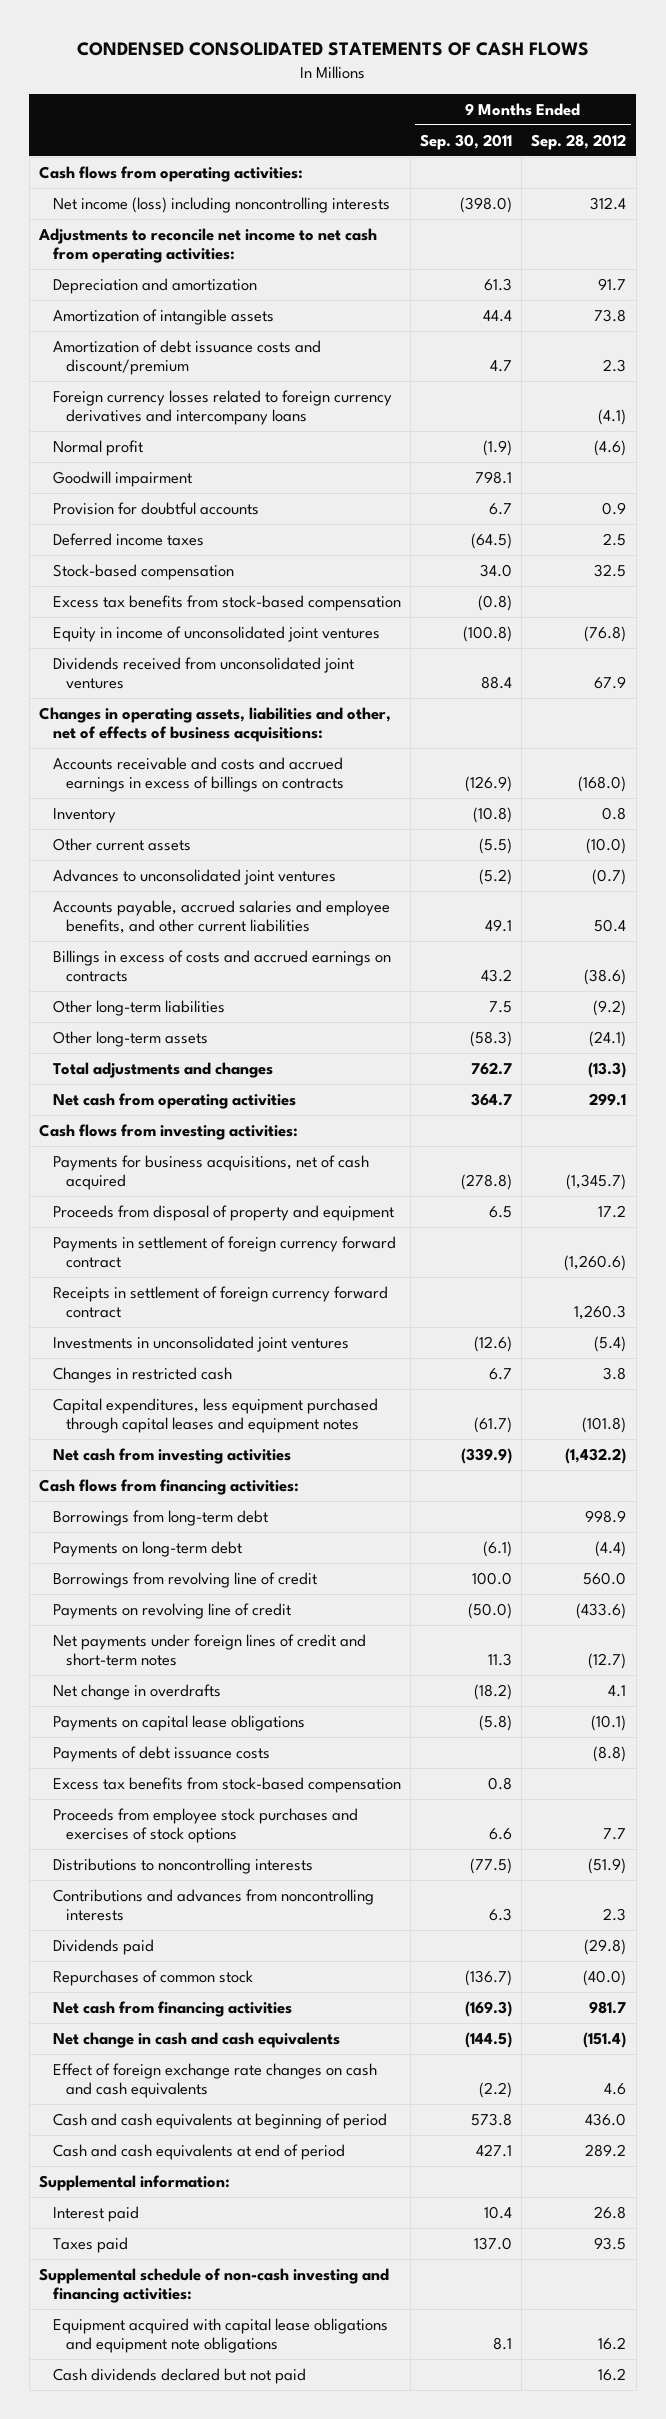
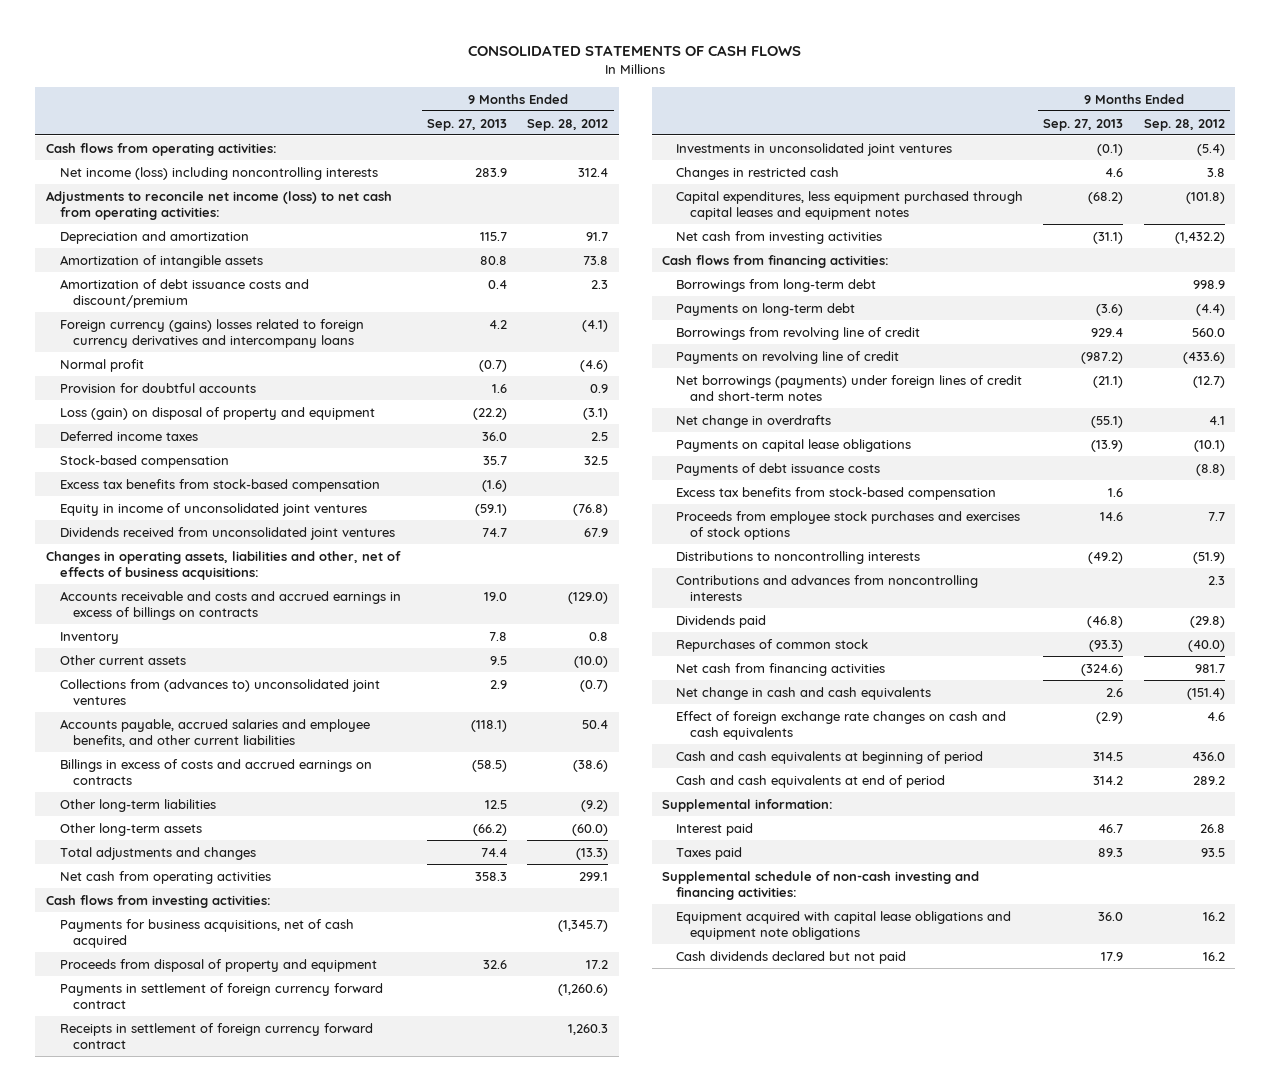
[76,42,589,57] CONDENSED CONSOLIDATED STATEMENTS OF CASH FLOWS -> [468,44,802,56] CONSOLIDATED STATEMENTS OF CASH FLOWS
[420,133,513,150] Sep. 30, 2011 -> none
none -> [427,118,508,131] Sep. 27, 2013
[38,227,378,264] Adjustments to reconcile net income to net cash from operating activities: -> [45,190,392,221] Adjustments to reconcile net income (loss) to net cash from operating activities:
[52,389,392,426] Foreign currency losses related to foreign currency derivatives and intercompany loans -> [59,318,364,349] Foreign currency (gains) losses related to foreign currency derivatives and intercompany loans
[52,470,192,487] Goodwill impairment -> none
none -> [59,406,375,420] Loss (gain) on disposal of property and equipment
[578,776,627,793] (168.0) -> [568,591,609,604] (129.0)
[52,868,336,885] Advances to unconsolidated joint ventures -> [59,678,380,706] Collections from (advances to) unconsolidated joint ventures
[589,1030,627,1047] (24.1) -> [572,823,609,836] (60.0)
[52,1633,366,1667] Net payments under foreign lines of credit and short-term notes -> [675,374,1022,402] Net borrowings (payments) under foreign lines of credit and short-term notes

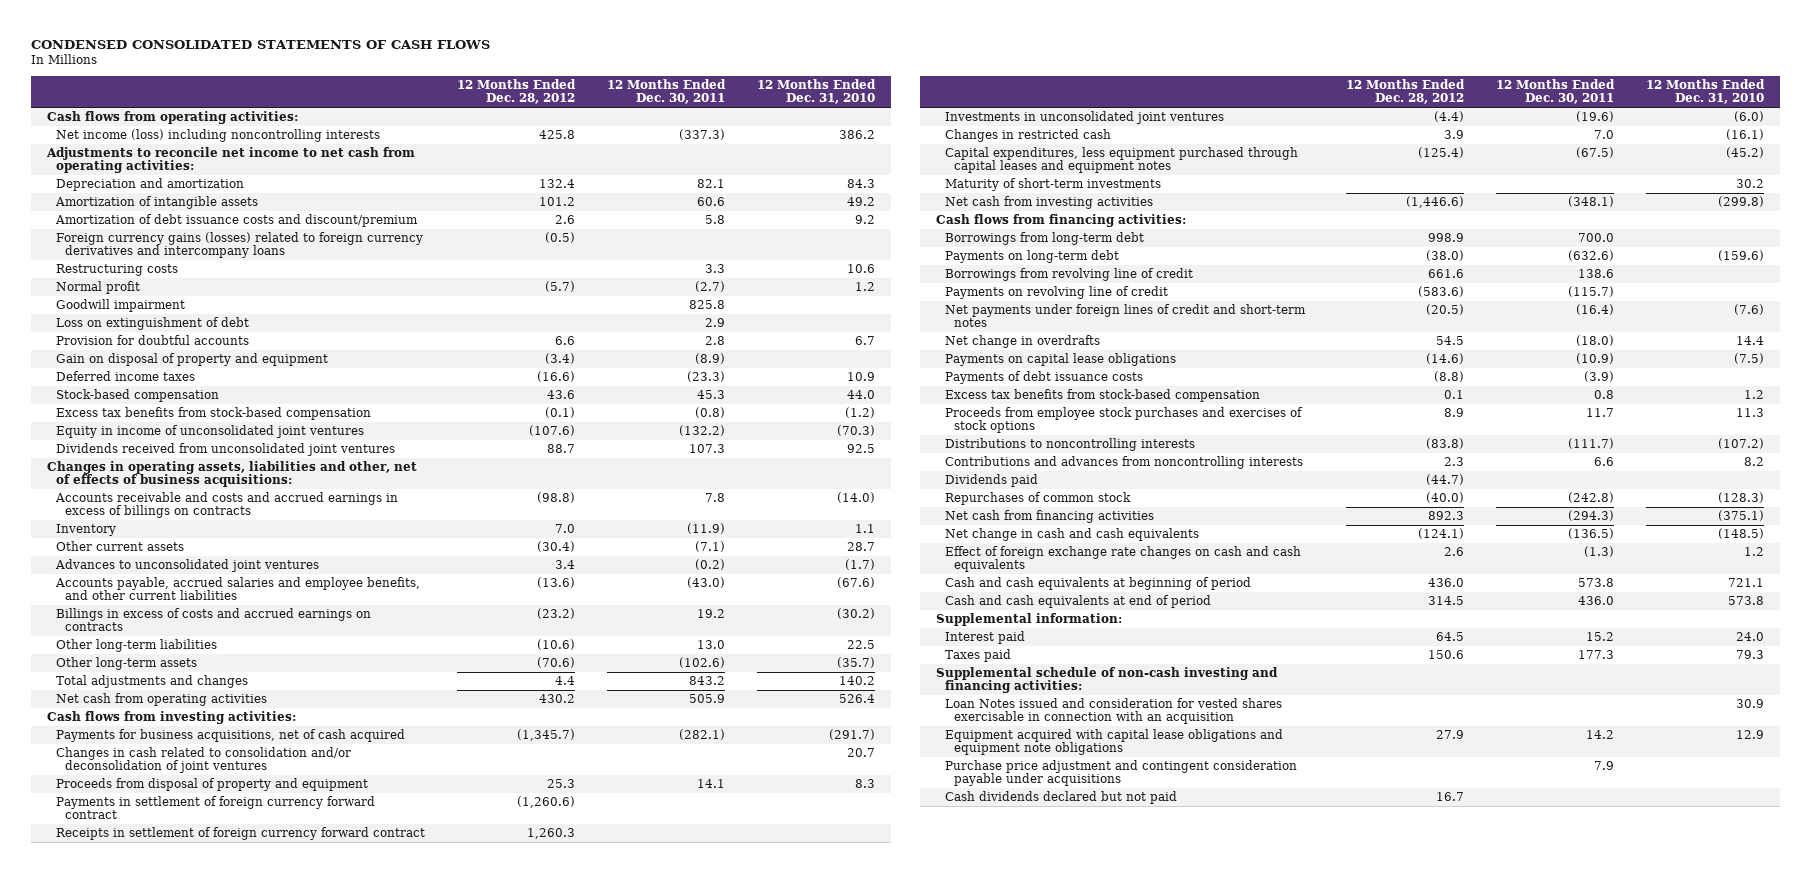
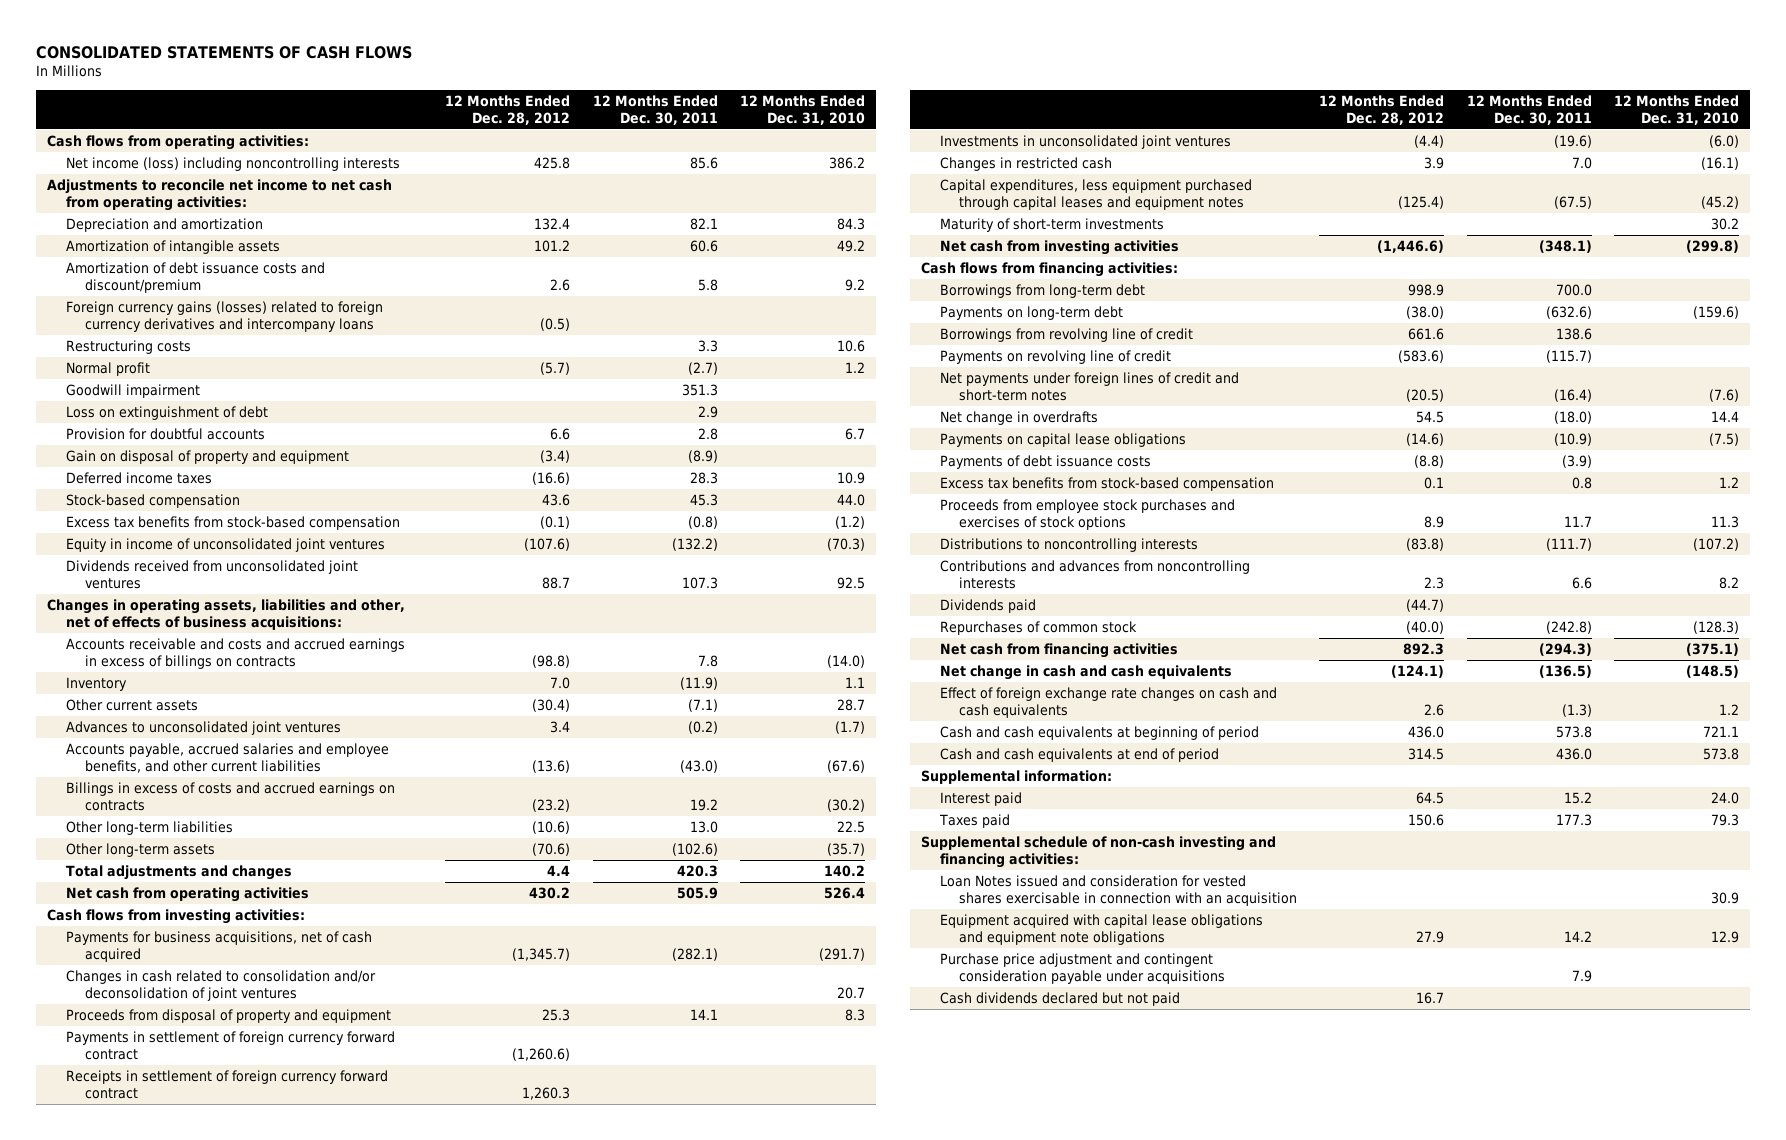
[31,39,491,49] CONDENSED CONSOLIDATED STATEMENTS OF CASH FLOWS -> [36,45,413,59] CONSOLIDATED STATEMENTS OF CASH FLOWS
[679,129,726,141] (337.3) -> [689,157,718,170] 85.6
[689,300,726,310] 825.8 -> [681,384,718,397] 351.3
[687,371,726,383] (23.3) -> [689,472,718,485] 28.3
[689,676,726,686] 843.2 -> [676,865,718,878] 420.3

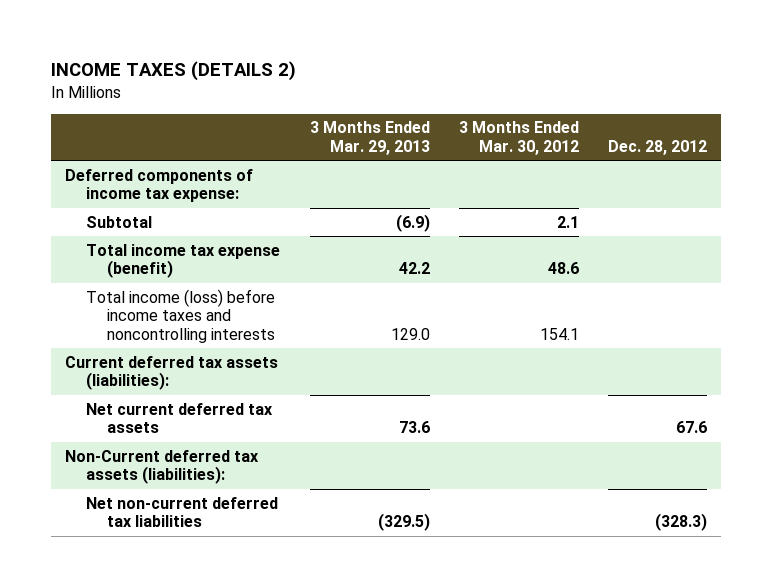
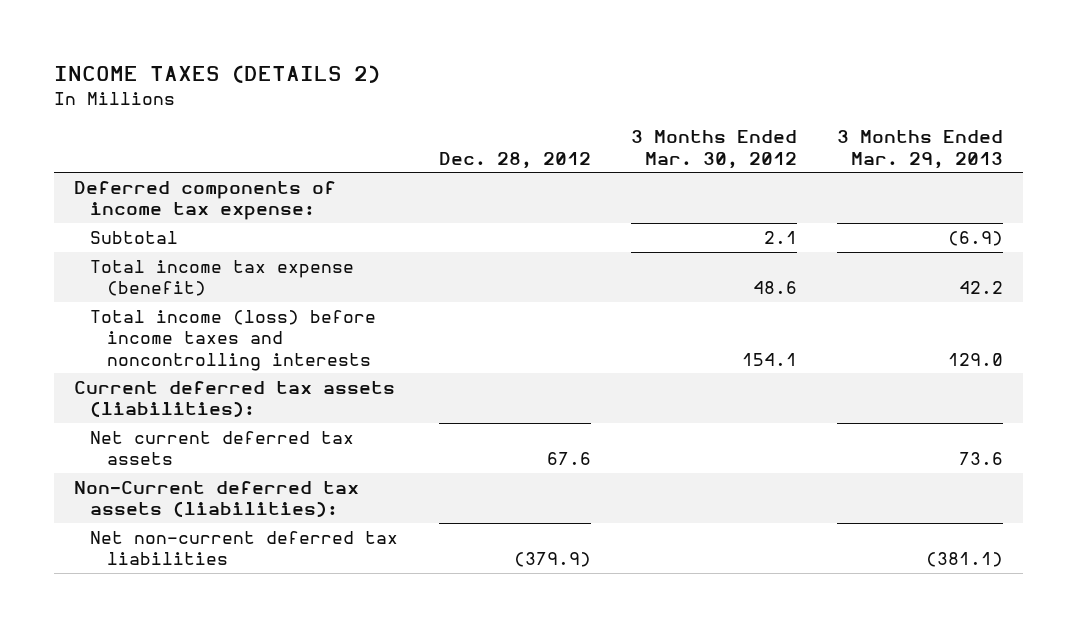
[377,513,430,532] (329.5) -> [926,552,1004,568] (381.1)
[654,513,707,532] (328.3) -> [513,552,591,568] (379.9)

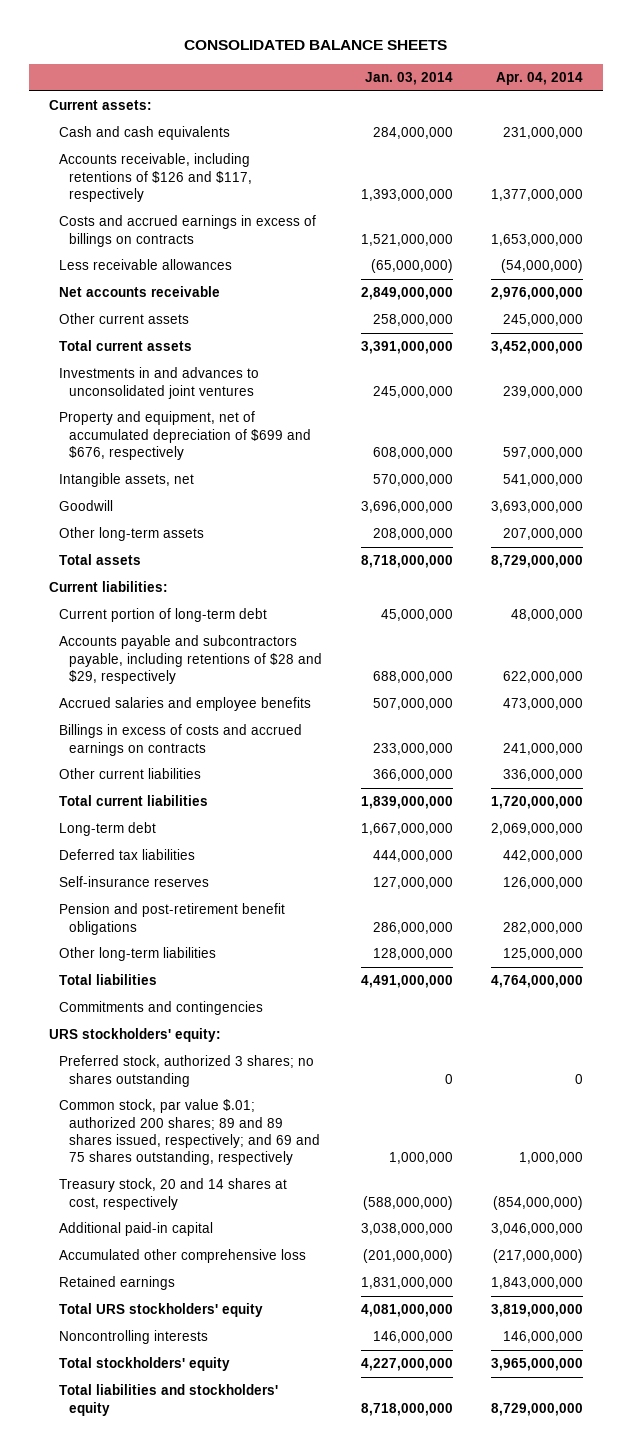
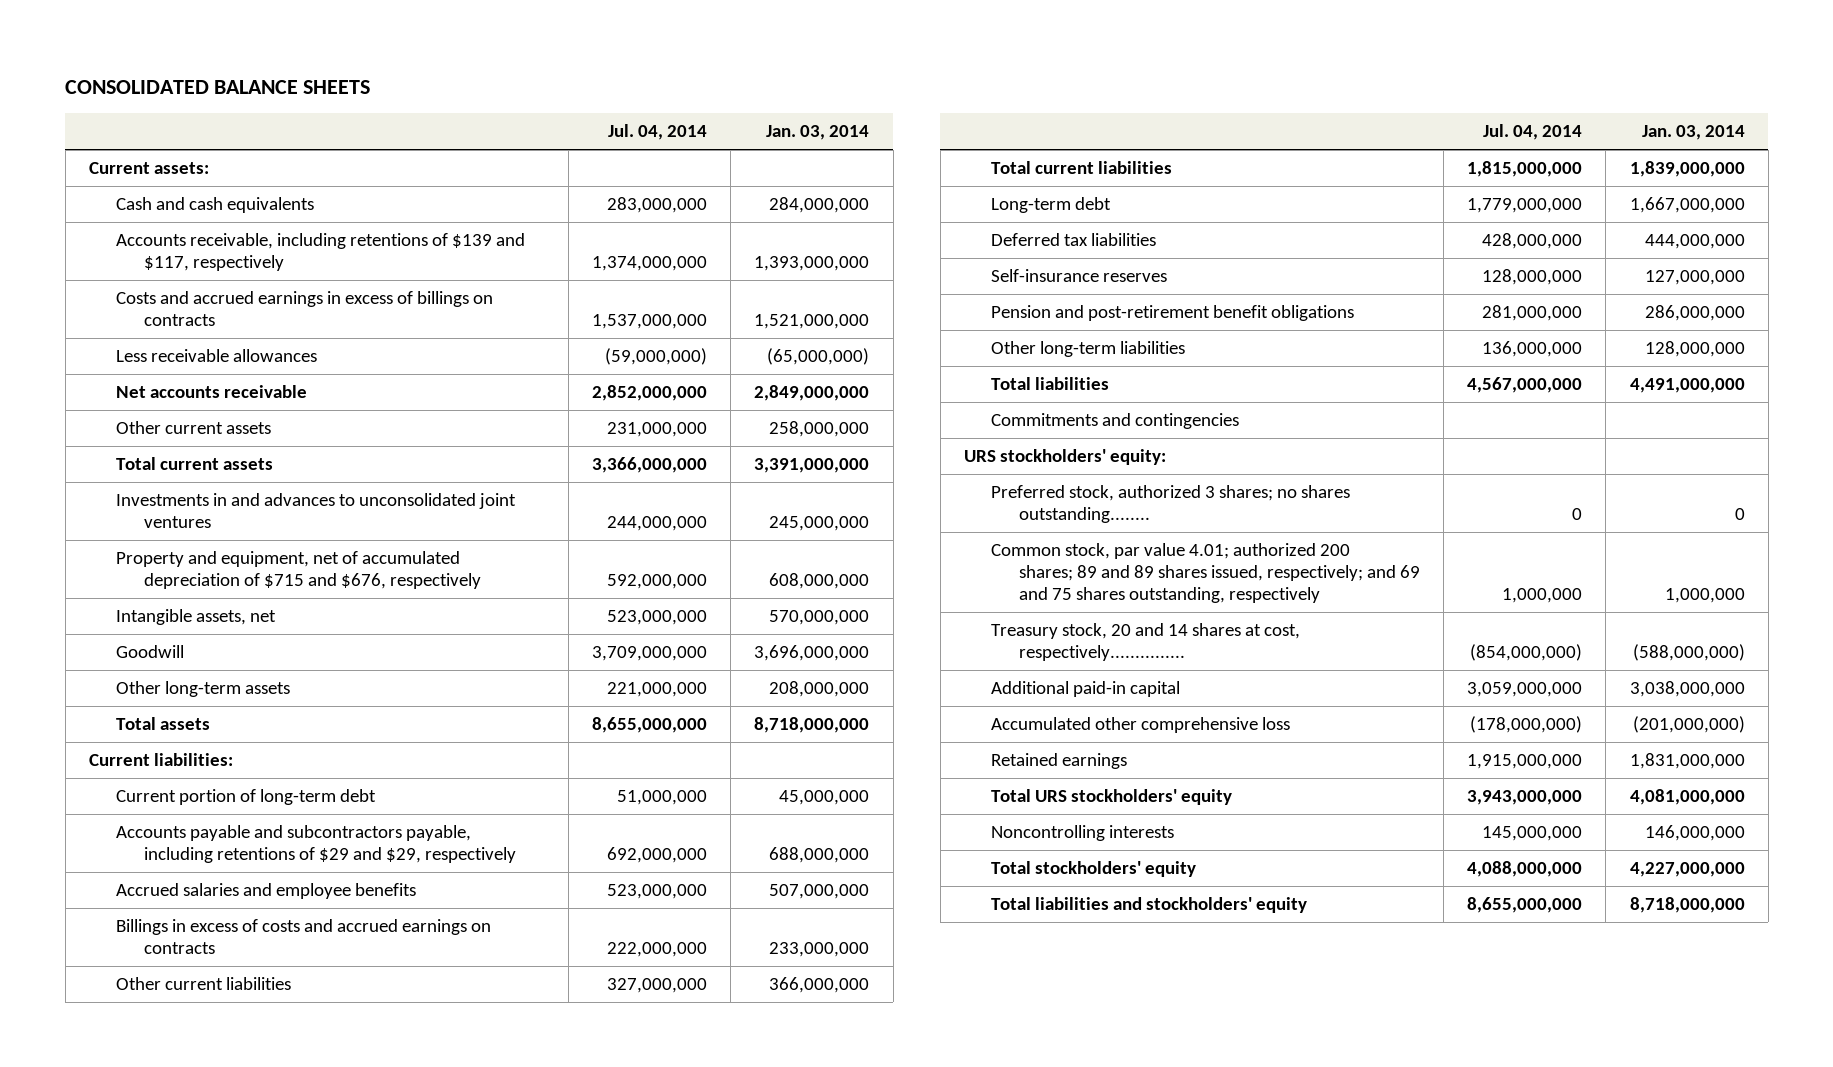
[496,71,584,85] Apr. 04, 2014 -> none
none -> [608,124,708,141] Jul. 04, 2014
[58,153,252,202] Accounts receivable, including retentions of $126 and $117, respectively -> [116,233,526,272] Accounts receivable, including retentions of $139 and $117, respectively
[58,411,311,460] Property and equipment, net of accumulated depreciation of $699 and $676, respectively -> [116,551,482,590] Property and equipment, net of accumulated depreciation of $715 and $676, respectively
[58,635,322,684] Accounts payable and subcontractors payable, including retentions of $28 and $29, respectively -> [116,825,517,864] Accounts payable and subcontractors payable, including retentions of $29 and $29, respectively
[58,1055,314,1087] Preferred stock, authorized 3 shares; no shares outstanding -> [991,485,1351,524] Preferred stock, authorized 3 shares; no shares outstanding........
[58,1099,320,1166] Common stock, par value $.01; authorized 200 shares; 89 and 89 shares issued, respectively; and 69 and 75 shares outstanding, respectively -> [991,543,1421,604] Common stock, par value 4.01; authorized 200 shares; 89 and 89 shares issued, respectively; and 69 and 75 shares outstanding, respectively
[58,1178,287,1210] Treasury stock, 20 and 14 shares at cost, respectively -> [991,623,1301,662] Treasury stock, 20 and 14 shares at cost, respectively...............

